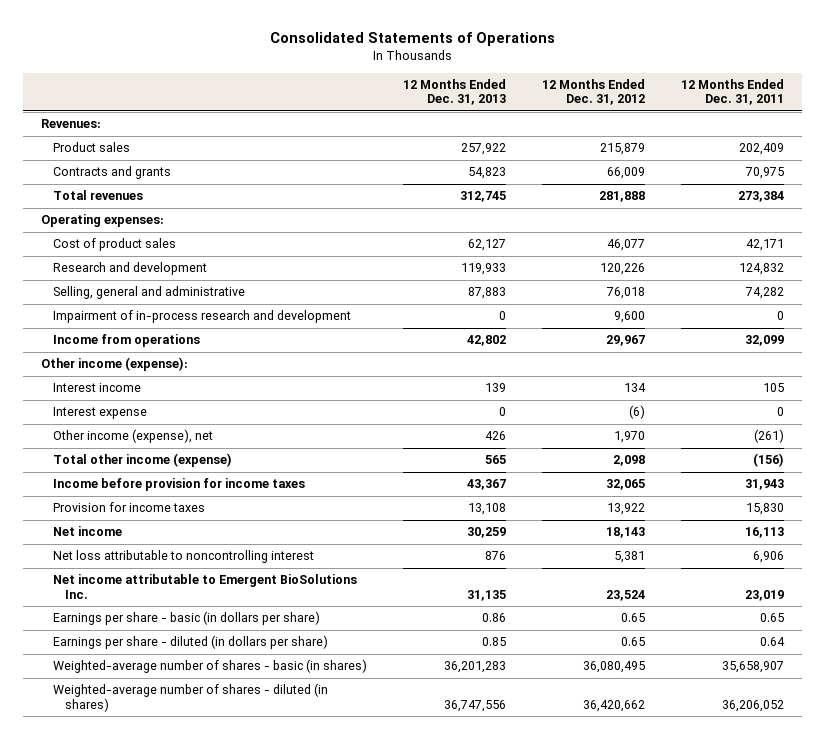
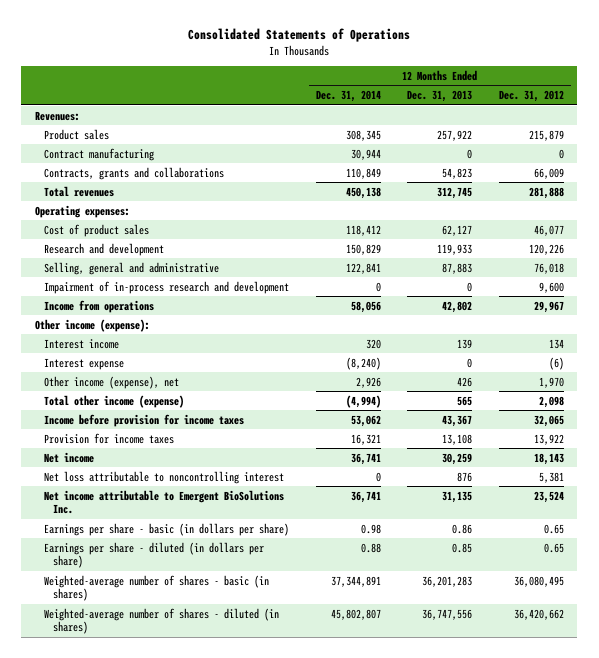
[681,78,785,106] 12 Months Ended Dec. 31, 2011 -> none
none -> [315,90,381,103] Dec. 31, 2014
none -> [43,147,154,161] Contract manufacturing
[53,166,172,180] Contracts and grants -> [43,166,224,180] Contracts, grants and collaborations

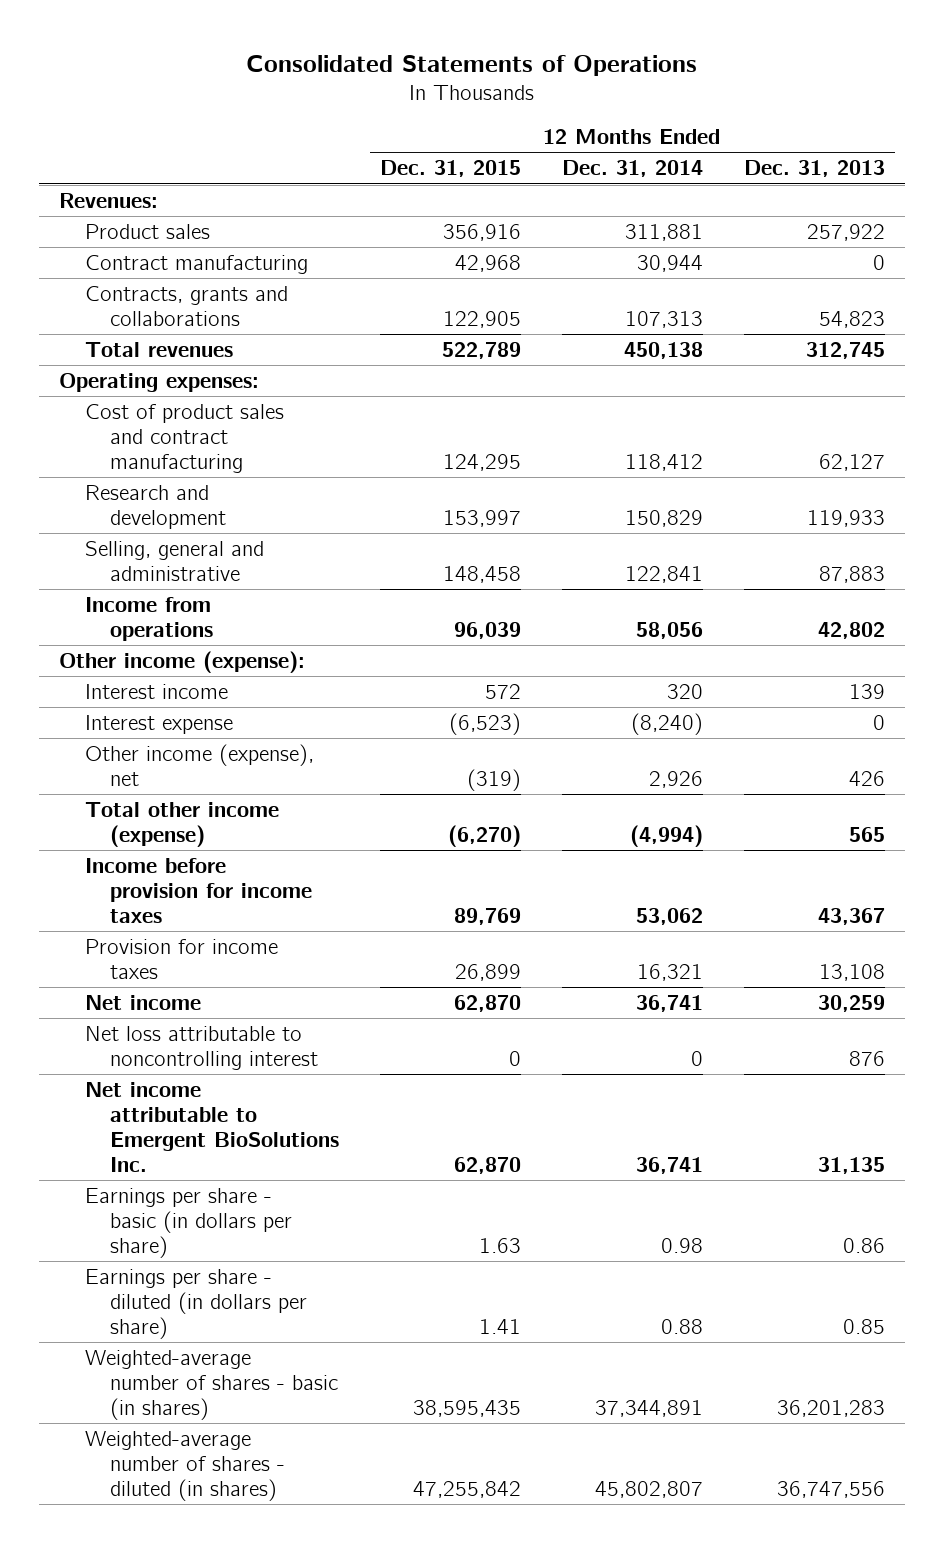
[498,90,564,103] Dec. 31, 2012 -> none
none -> [380,160,522,178] Dec. 31, 2015
[345,129,381,141] 308,345 -> [624,223,703,241] 311,881
[345,167,381,179] 110,849 -> [624,310,703,328] 107,313
[43,223,149,237] Cost of product sales -> [84,403,284,473] Cost of product sales and contract manufacturing
[43,280,289,294] Impairment of in-process research and development -> none

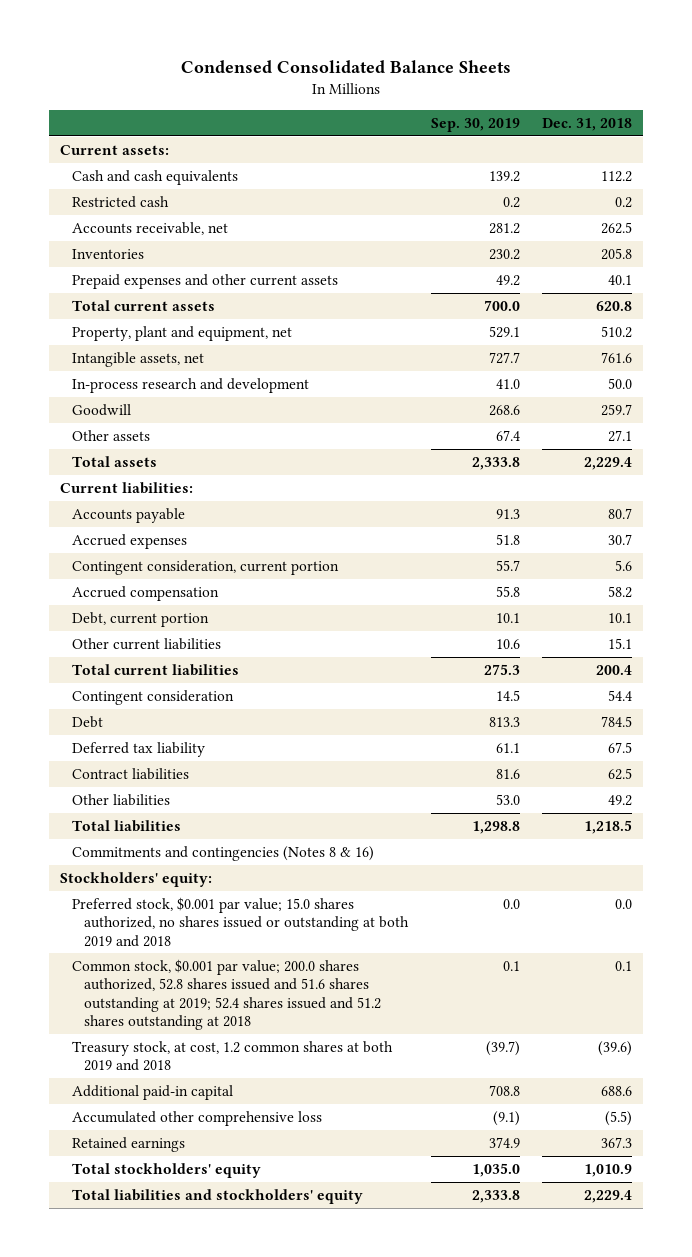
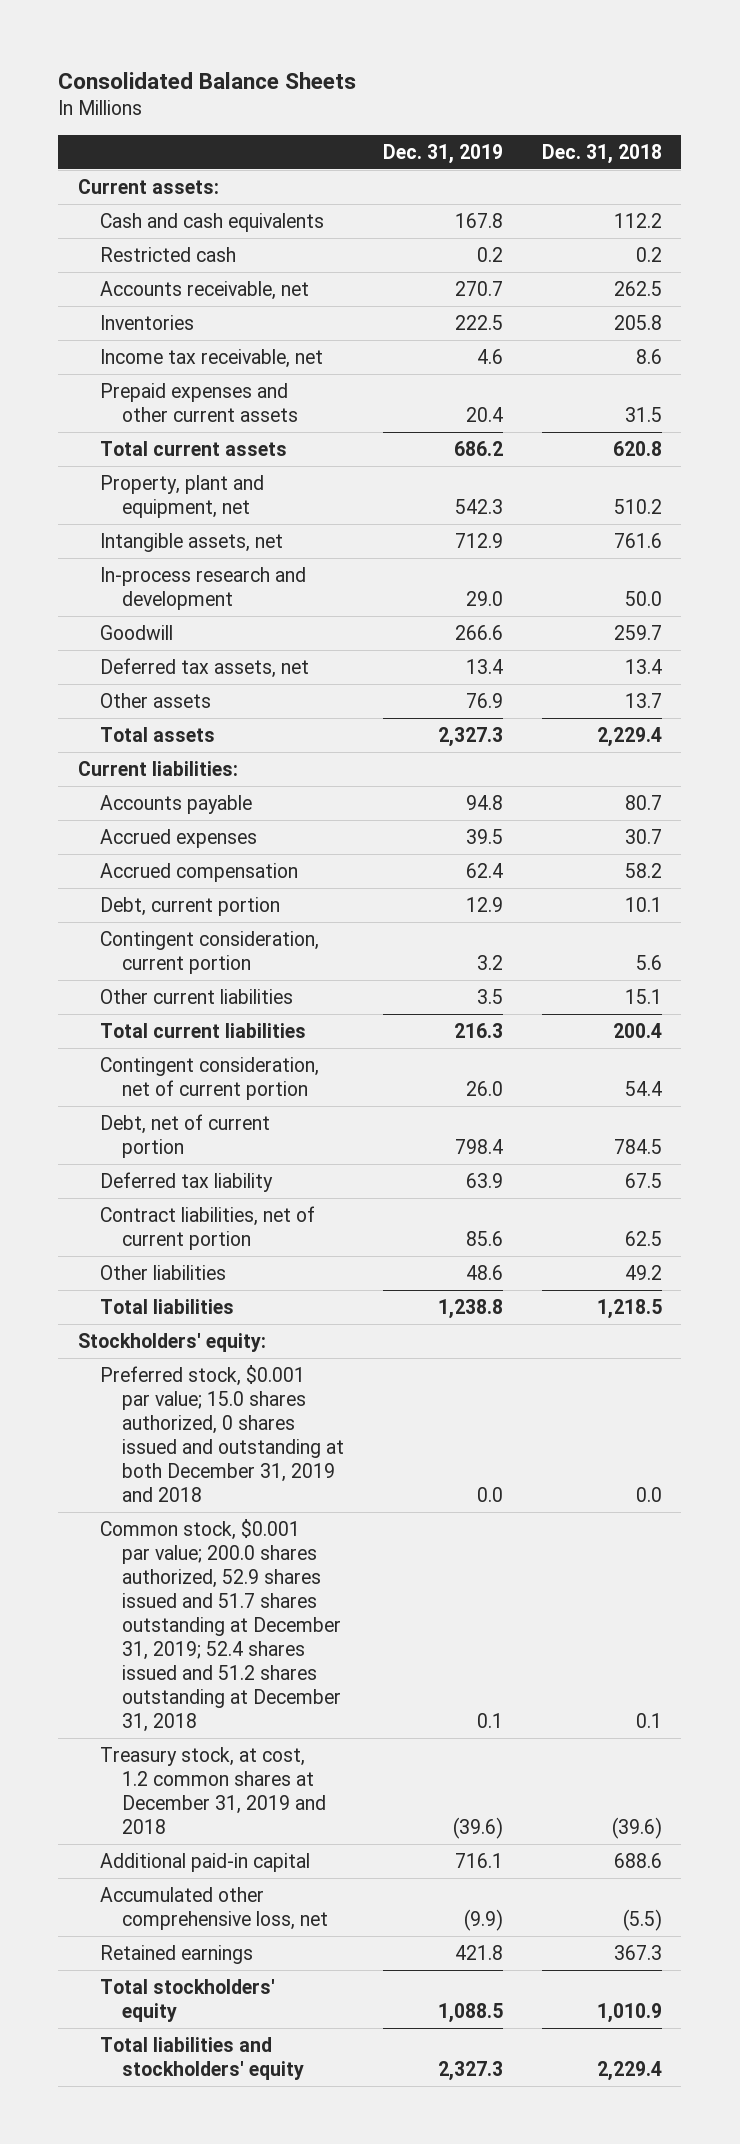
[181,60,512,74] Condensed Consolidated Balance Sheets -> [58,71,357,89] Consolidated Balance Sheets
[430,117,520,132] Sep. 30, 2019 -> none
none -> [383,143,504,164] Dec. 31, 2019
none -> [100,348,324,368] Income tax receivable, net
[608,275,633,286] 40.1 -> [625,406,663,422] 31.5
none -> [100,657,310,678] Deferred tax assets, net
[608,430,633,443] 27.1 -> [625,692,663,708] 13.7
[72,560,340,576] Contingent consideration, current portion -> [100,930,320,974] Contingent consideration, current portion
[72,690,235,706] Contingent consideration -> [100,1056,320,1100] Contingent consideration, net of current portion
[72,716,104,729] Debt -> [100,1113,271,1158] Debt, net of current portion
[72,768,190,781] Contract liabilities -> [100,1205,316,1250] Contract liabilities, net of current portion
[72,846,375,862] Commitments and contingencies (Notes 8 & 16) -> none
[72,897,410,947] Preferred stock, $0.001 par value; 15.0 shares authorized, no shares issued or outstanding at both 2019 and 2018 -> [100,1364,345,1502] Preferred stock, $0.001 par value; 15.0 shares authorized, 0 shares issued and outstanding at both December 31, 2019 and 2018
[72,959,382,1030] Common stock, $0.001 par value; 200.0 shares authorized, 52.8 shares issued and 51.6 shares outstanding at 2019; 52.4 shares issued and 51.2 shares outstanding at 2018 -> [100,1518,342,1732] Common stock, $0.001 par value; 200.0 shares authorized, 52.9 shares issued and 51.7 shares outstanding at December 31, 2019; 52.4 shares issued and 51.2 shares outstanding at December 31, 2018
[72,1041,394,1072] Treasury stock, at cost, 1.2 common shares at both 2019 and 2018 -> [100,1746,327,1834] Treasury stock, at cost, 1.2 common shares at December 31, 2019 and 2018
[72,1111,323,1127] Accumulated other comprehensive loss -> [100,1886,329,1930] Accumulated other comprehensive loss, net

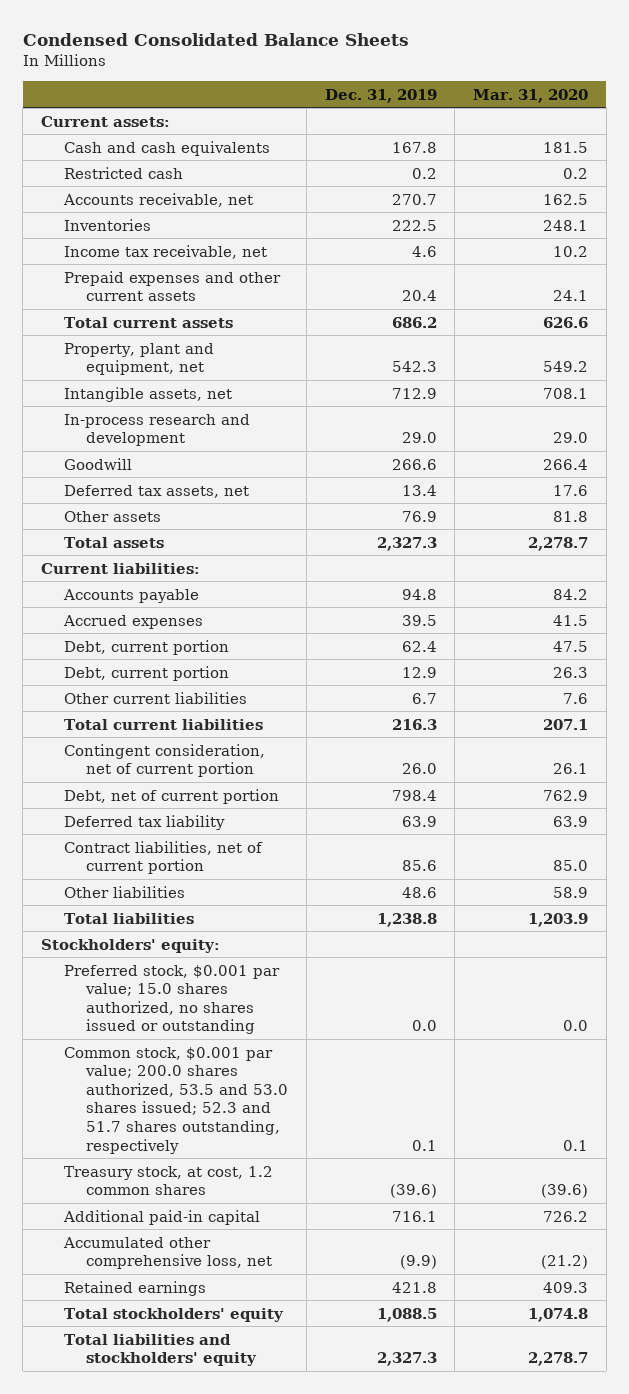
[58,71,357,89] Consolidated Balance Sheets -> [22,32,409,46] Condensed Consolidated Balance Sheets
[542,143,663,164] Dec. 31, 2018 -> none
none -> [472,88,588,103] Mar. 31, 2020
[100,862,299,882] Accrued compensation -> [63,639,229,655] Debt, current portion
[100,930,320,974] Contingent consideration, current portion -> none
[477,988,504,1004] 3.5 -> [411,692,437,704] 6.7
[100,1364,345,1502] Preferred stock, $0.001 par value; 15.0 shares authorized, 0 shares issued and outstanding at both December 31, 2019 and 2018 -> [63,964,280,1035] Preferred stock, $0.001 par value; 15.0 shares authorized, no shares issued or outstanding
[100,1518,342,1732] Common stock, $0.001 par value; 200.0 shares authorized, 52.9 shares issued and 51.7 shares outstanding at December 31, 2019; 52.4 shares issued and 51.2 shares outstanding at December 31, 2018 -> [63,1046,289,1154] Common stock, $0.001 par value; 200.0 shares authorized, 53.5 and 53.0 shares issued; 52.3 and 51.7 shares outstanding, respectively
[100,1746,327,1834] Treasury stock, at cost, 1.2 common shares at December 31, 2019 and 2018 -> [63,1165,273,1196] Treasury stock, at cost, 1.2 common shares

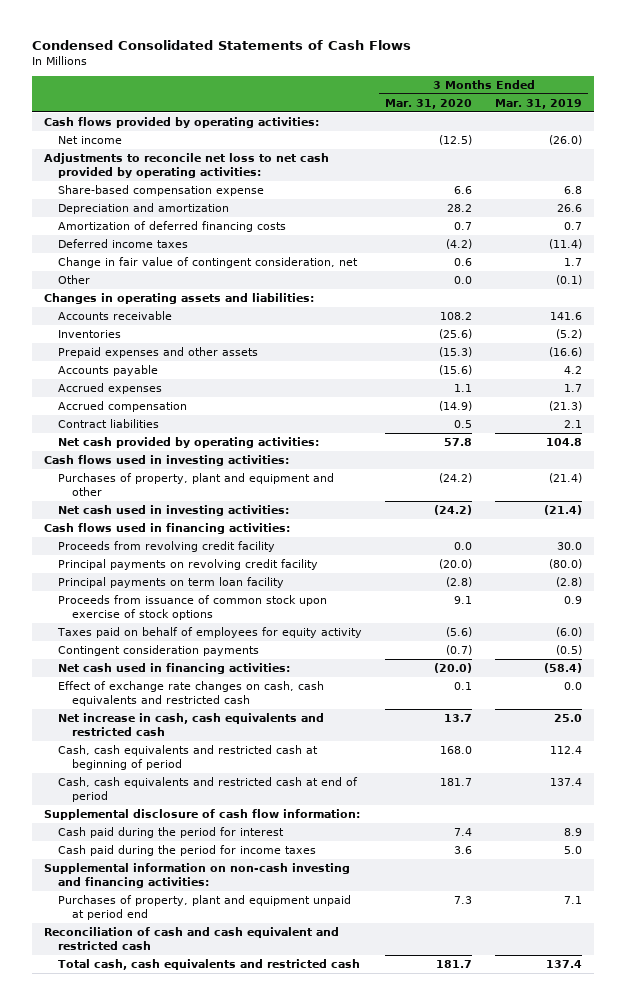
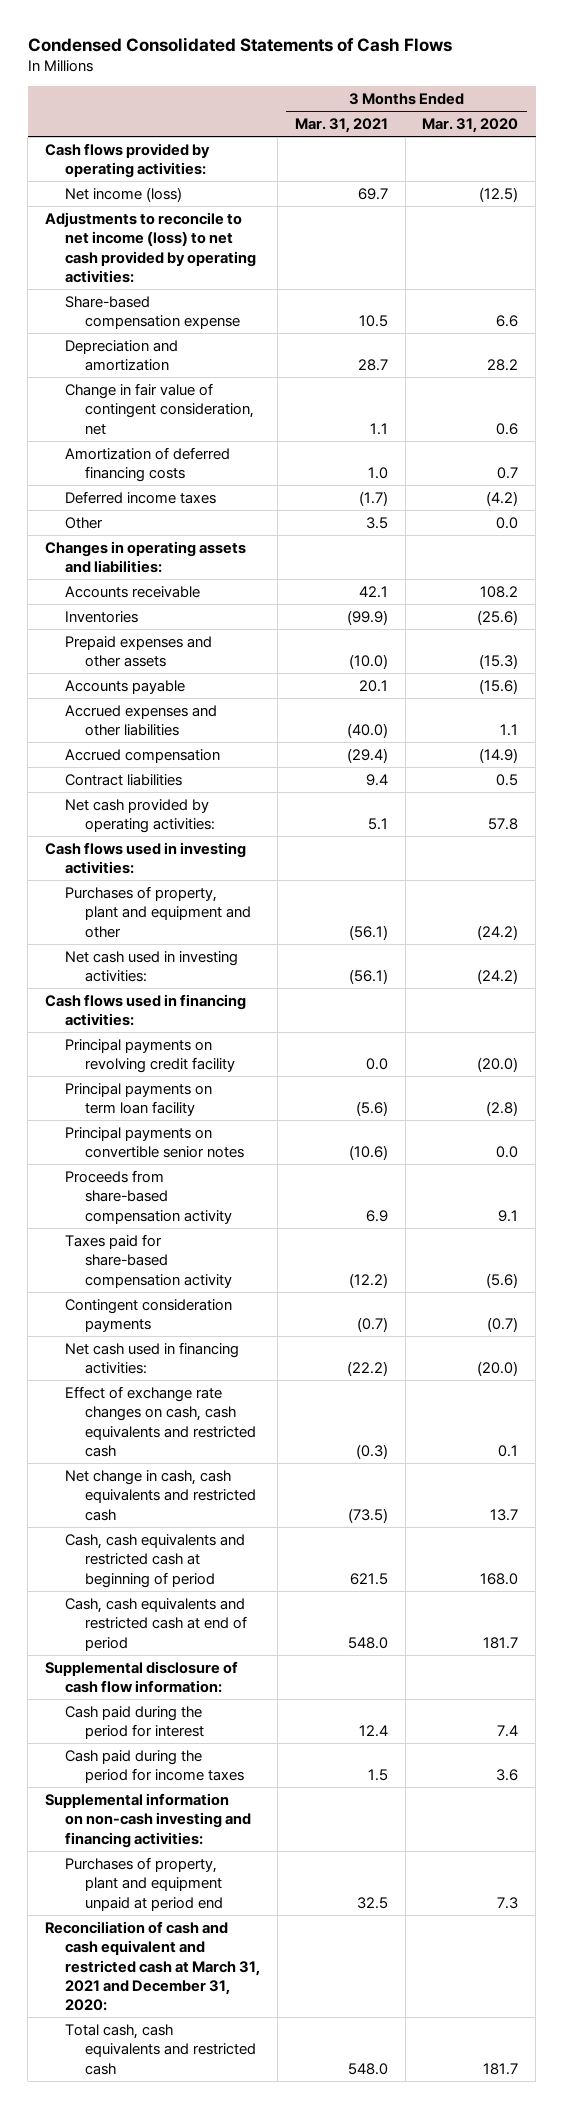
[495,98,583,109] Mar. 31, 2019 -> none
none -> [294,117,388,133] Mar. 31, 2021
[57,136,122,145] Net income -> [64,186,182,202] Net income (loss)
[44,153,330,179] Adjustments to reconcile net loss to net cash provided by operating activities: -> [45,211,256,283] Adjustments to reconcile to net income (loss) to net cash provided by operating activities:
[57,257,358,269] Change in fair value of contingent consideration, net -> [64,382,254,435] Change in fair value of contingent consideration, net
[57,383,162,395] Accrued expenses -> [64,704,217,737] Accrued expenses and other liabilities
[57,541,275,553] Proceeds from revolving credit facility -> none
[57,595,327,621] Proceeds from issuance of common stock upon exercise of stock options -> none
none -> [64,1126,244,1159] Principal payments on convertible senior notes
none -> [64,1169,232,1224] Proceeds from share-based compensation activity
[56,627,362,639] Taxes paid on behalf of employees for equity activity -> [64,1233,232,1288] Taxes paid for share-based compensation activity
[57,713,324,737] Net increase in cash, cash equivalents and restricted cash -> [64,1469,256,1521] Net change in cash, cash equivalents and restricted cash
[44,927,340,951] Reconciliation of cash and cash equivalent and restricted cash -> [45,1920,260,2012] Reconciliation of cash and cash equivalent and restricted cash at March 31, 2021 and December 31, 2020:

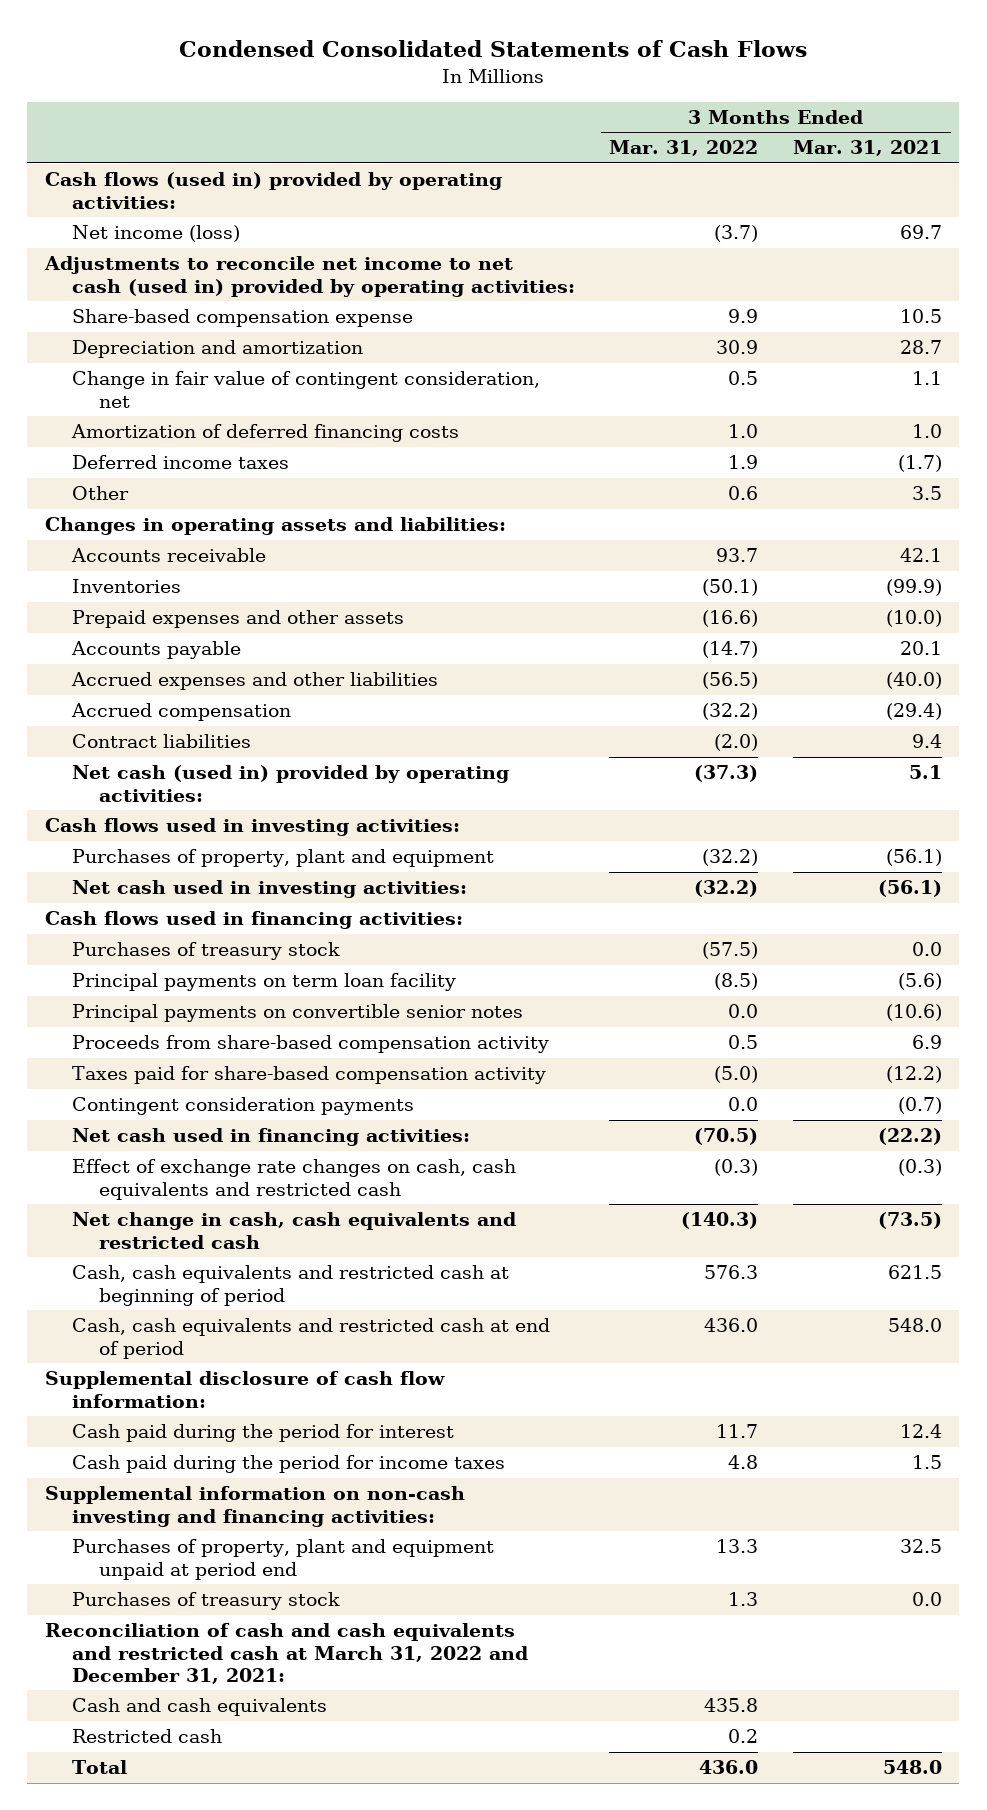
[422,117,519,133] Mar. 31, 2020 -> none
none -> [609,140,759,157] Mar. 31, 2022
[45,142,211,179] Cash flows provided by operating activities: -> [44,172,502,209] Cash flows (used in) provided by operating activities:
[45,211,256,283] Adjustments to reconcile to net income (loss) to net cash provided by operating activities: -> [43,256,575,297] Adjustments to reconcile net income to net cash (used in) provided by operating activities:
[64,798,215,834] Net cash provided by operating activities: -> [71,765,509,802] Net cash (used in) provided by operating activities:
[64,885,251,938] Purchases of property, plant and equipment and other -> [71,849,494,868] Purchases of property, plant and equipment
[64,1038,235,1074] Principal payments on revolving credit facility -> none
none -> [71,942,340,961] Purchases of treasury stock
none -> [71,1592,340,1611] Purchases of treasury stock
[45,1920,260,2012] Reconciliation of cash and cash equivalent and restricted cash at March 31, 2021 and December 31, 2020: -> [44,1623,528,1684] Reconciliation of cash and cash equivalents and restricted cash at March 31, 2022 and December 31, 2021:
none -> [71,1698,327,1717] Cash and cash equivalents
none -> [71,1729,222,1744] Restricted cash
[64,2023,256,2075] Total cash, cash equivalents and restricted cash -> [71,1760,127,1775] Total

